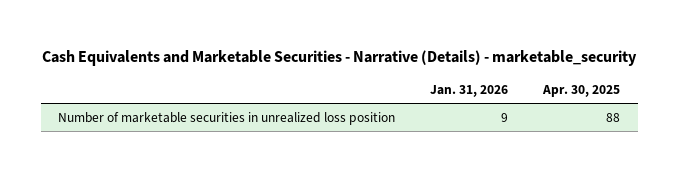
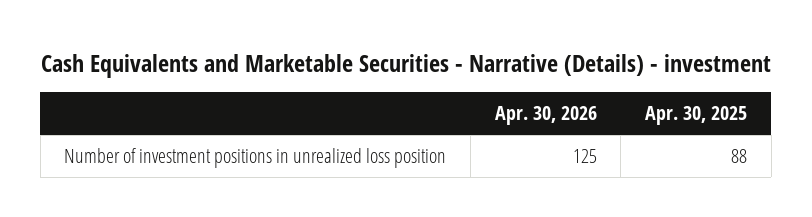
[42,50,638,67] Cash Equivalents and Marketable Securities - Narrative (Details) - marketable_security -> [40,53,771,78] Cash Equivalents and Marketable Securities - Narrative (Details) - investment
[430,85,509,98] Jan. 31, 2026 -> none
none -> [494,106,597,126] Apr. 30, 2026
[58,112,396,126] Number of marketable securities in unrealized loss position -> [64,148,447,169] Number of investment positions in unrealized loss position

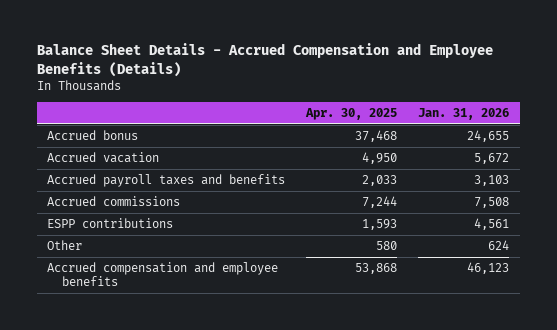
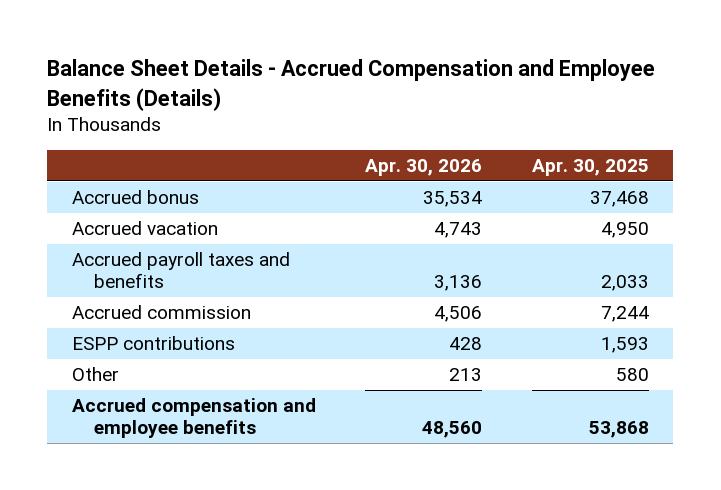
[418,107,510,120] Jan. 31, 2026 -> none
none -> [365,159,483,177] Apr. 30, 2026
[47,196,181,207] Accrued commissions -> [71,305,251,320] Accrued commission

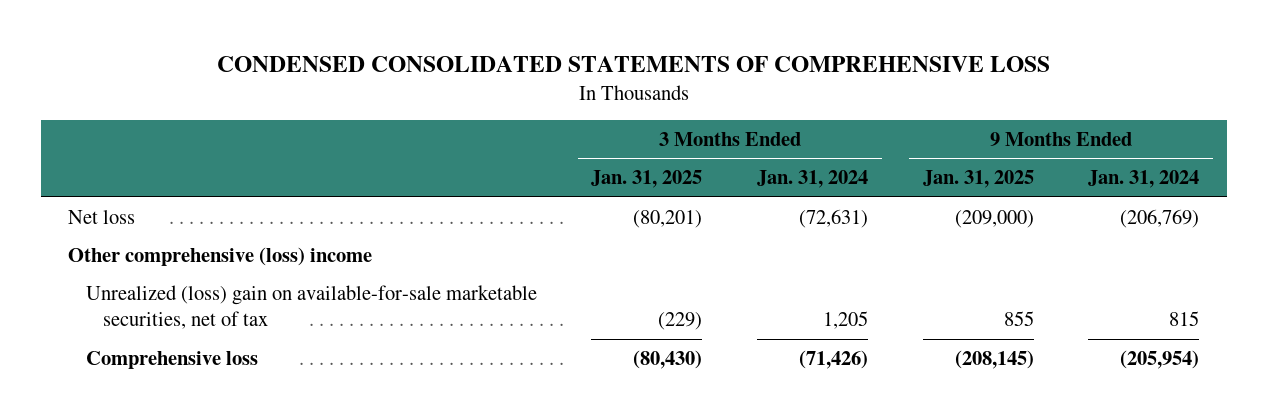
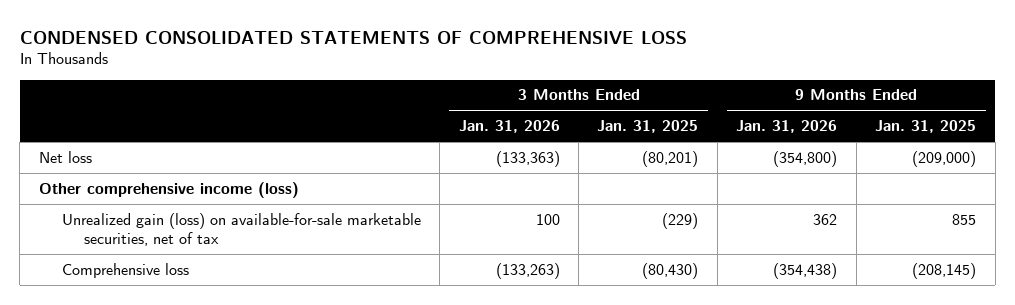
[756,170,868,189] Jan. 31, 2024 -> none
[1088,170,1200,189] Jan. 31, 2024 -> none
none -> [458,120,560,134] Jan. 31, 2026
none -> [736,120,838,134] Jan. 31, 2026
[67,246,372,266] Other comprehensive (loss) income -> [38,181,299,198] Other comprehensive income (loss)
[85,284,537,330] Unrealized (loss) gain on available-for-sale marketable securities, net of tax -> [61,212,421,246] Unrealized gain (loss) on available-for-sale marketable securities, net of tax

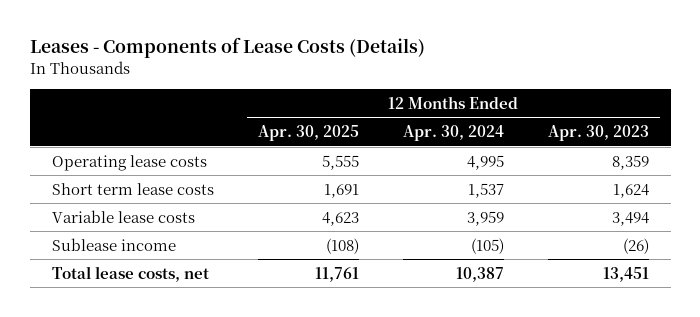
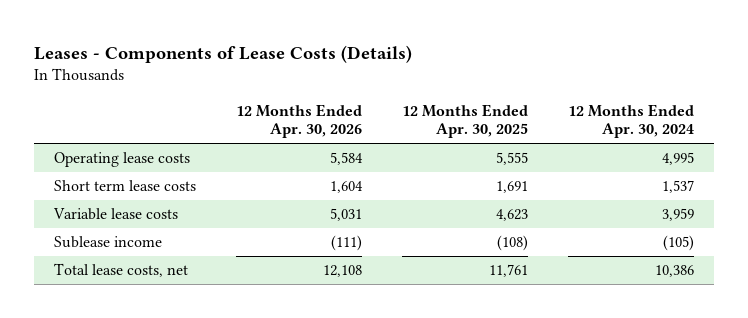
[547,125,649,142] Apr. 30, 2023 -> none
none -> [236,103,363,139] 12 Months Ended Apr. 30, 2026
[455,266,504,282] 10,387 -> [655,265,695,278] 10,386

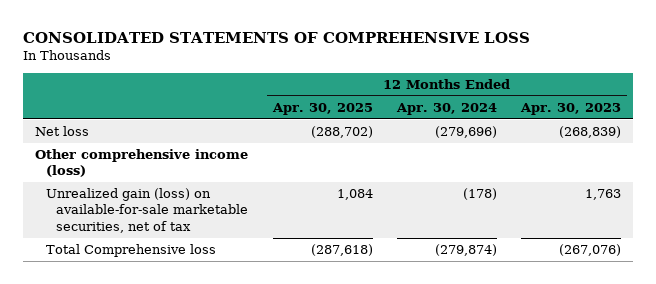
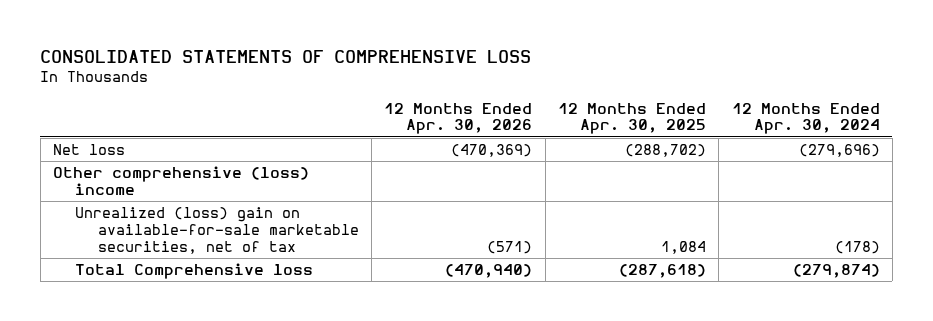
[520,103,622,116] Apr. 30, 2023 -> none
none -> [384,102,533,135] 12 Months Ended Apr. 30, 2026
[35,149,249,178] Other comprehensive income (loss) -> [53,166,310,196] Other comprehensive (loss) income
[45,188,248,233] Unrealized gain (loss) on available-for-sale marketable securities, net of tax -> [75,207,359,254] Unrealized (loss) gain on available-for-sale marketable securities, net of tax

